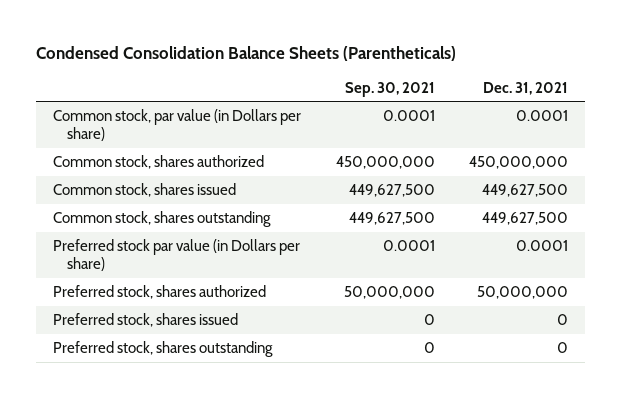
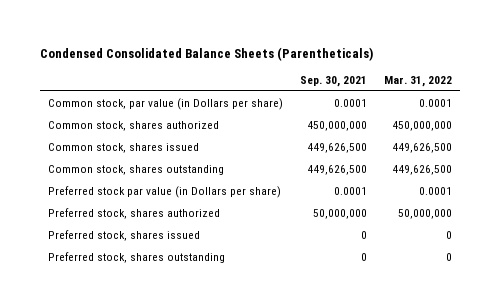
[35,45,456,61] Condensed Consolidation Balance Sheets (Parentheticals) -> [39,46,373,61] Condensed Consolidated Balance Sheets (Parentheticals)
[483,81,569,95] Dec. 31, 2021 -> none
none -> [383,76,452,88] Mar. 31, 2022
[348,183,435,197] 449,627,500 -> [306,142,367,153] 449,626,500
[348,211,435,225] 449,627,500 -> [306,164,367,175] 449,626,500

